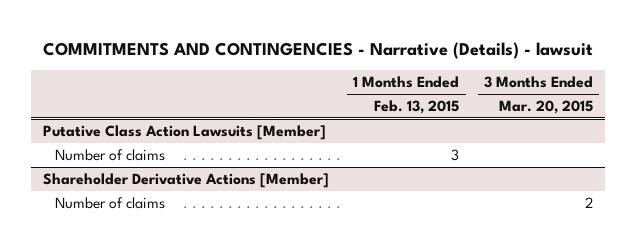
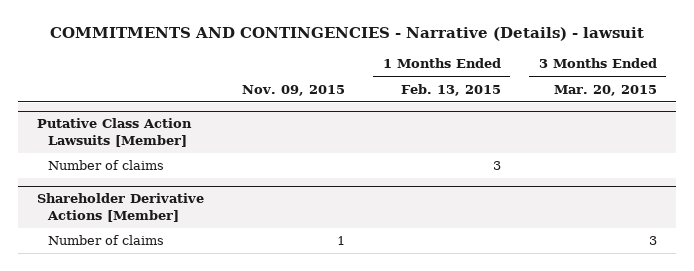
none -> [242,84,346,96] Nov. 09, 2015
[585,197,594,209] 2 -> [648,236,657,246] 3

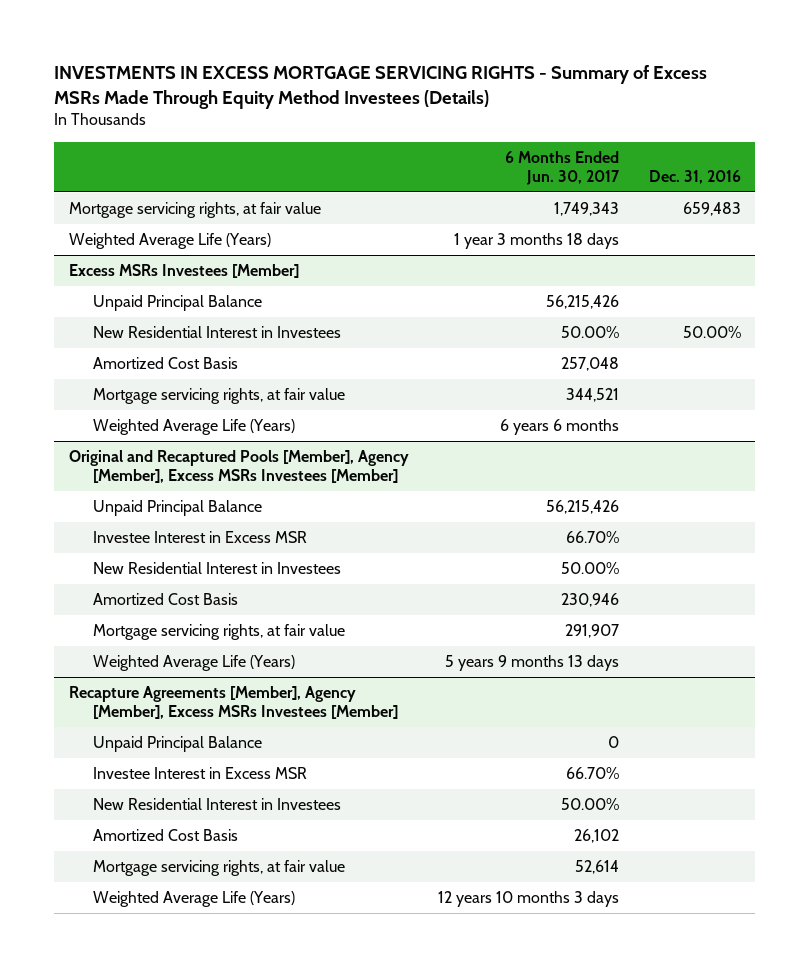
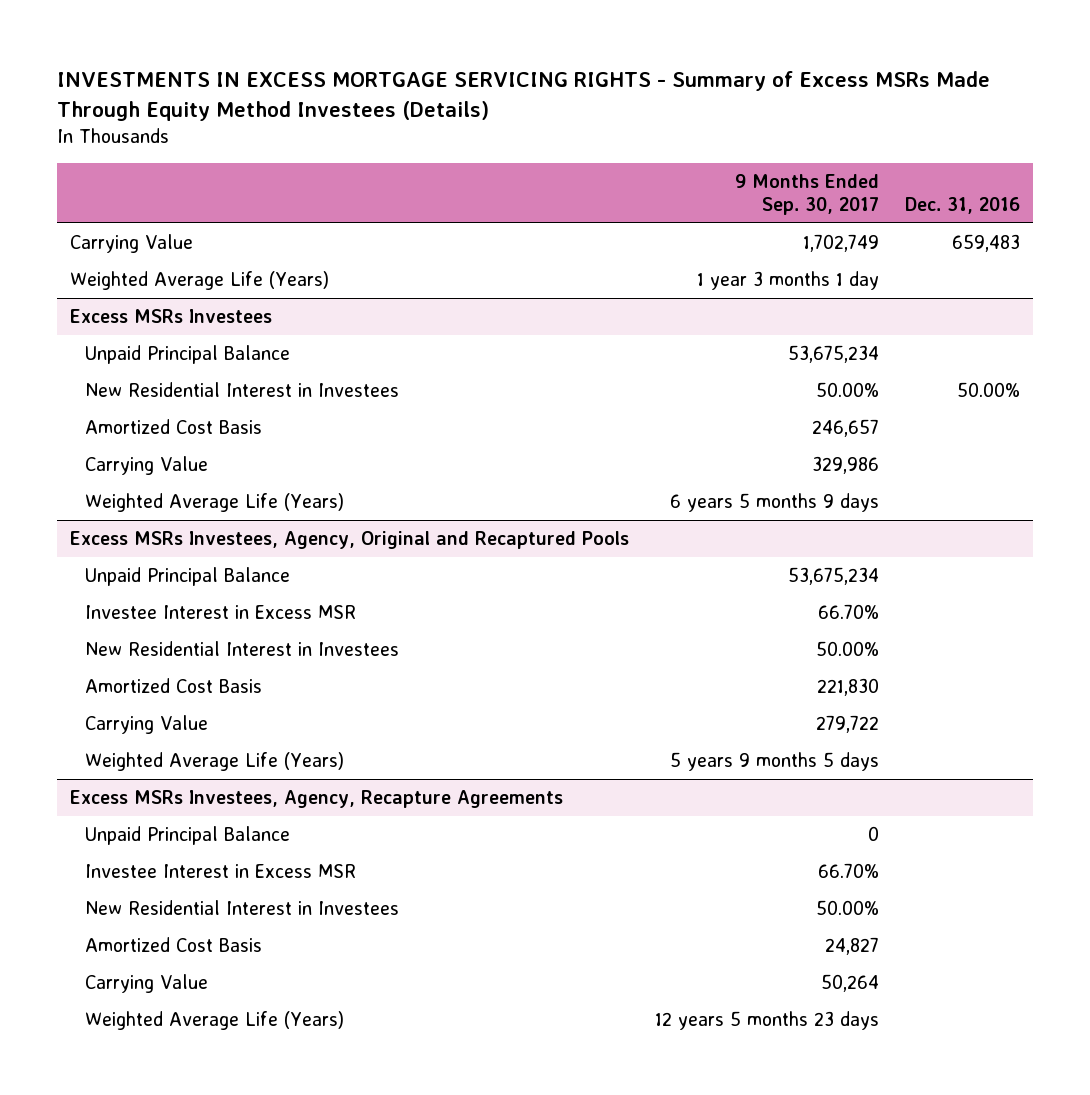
[505,150,621,185] 6 Months Ended Jun. 30, 2017 -> none
none -> [734,173,879,215] 9 Months Ended Sep. 30, 2017
[68,202,321,219] Mortgage servicing rights, at fair value -> [70,233,194,253] Carrying Value
[68,264,299,279] Excess MSRs Investees [Member] -> [70,308,273,323] Excess MSRs Investees
[92,388,345,405] Mortgage servicing rights, at fair value -> [84,455,208,475] Carrying Value
[68,450,409,484] Original and Recaptured Pools [Member], Agency [Member], Excess MSRs Investees [Member] -> [70,530,630,549] Excess MSRs Investees, Agency, Original and Recaptured Pools
[92,624,345,641] Mortgage servicing rights, at fair value -> [84,714,208,734] Carrying Value
[68,686,398,720] Recapture Agreements [Member], Agency [Member], Excess MSRs Investees [Member] -> [70,789,564,808] Excess MSRs Investees, Agency, Recapture Agreements
[92,860,345,877] Mortgage servicing rights, at fair value -> [84,973,208,993] Carrying Value

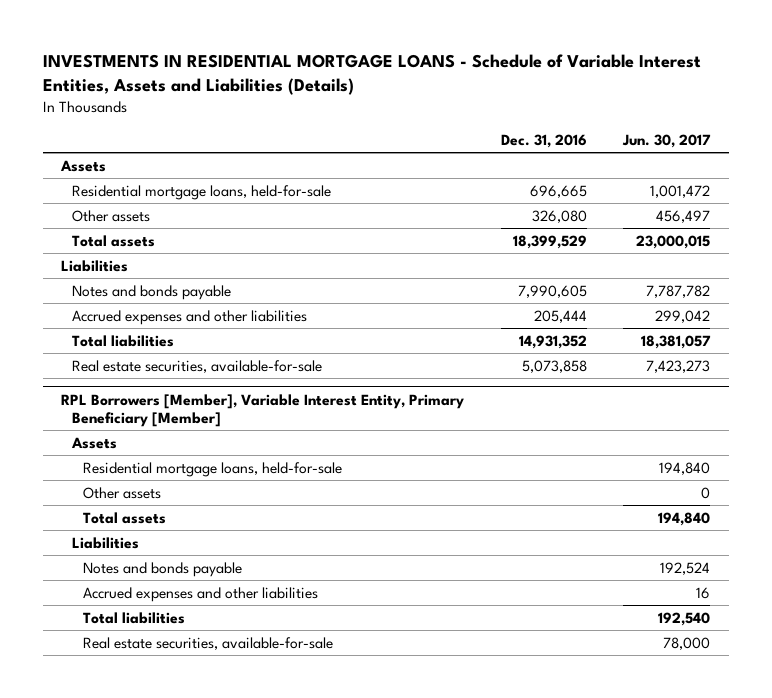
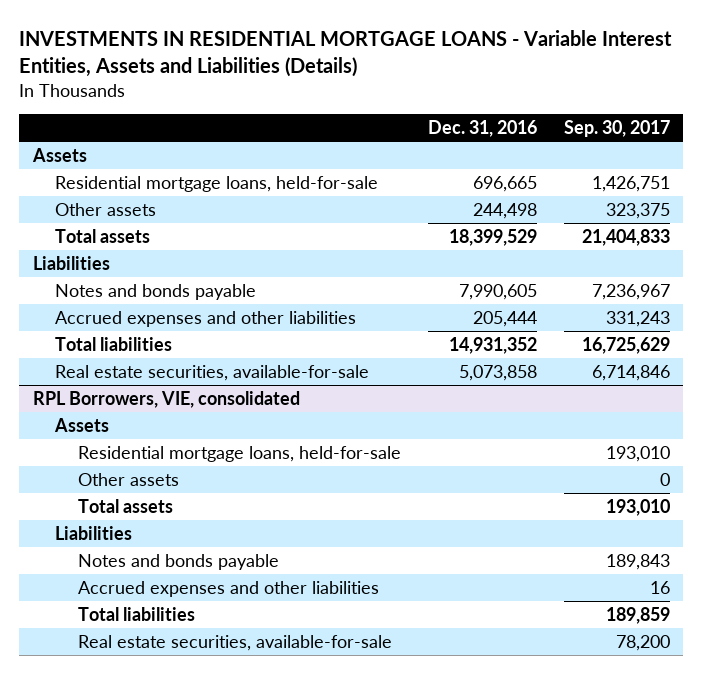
[42,53,701,95] INVESTMENTS IN RESIDENTIAL MORTGAGE LOANS - Schedule of Variable Interest Entities, Assets and Liabilities (Details) -> [19,30,673,78] INVESTMENTS IN RESIDENTIAL MORTGAGE LOANS - Variable Interest Entities, Assets and Liabilities (Details)
[622,133,712,148] Jun. 30, 2017 -> none
none -> [563,120,670,138] Sep. 30, 2017
[531,209,587,223] 326,080 -> [472,202,537,219] 244,498
[61,393,465,427] RPL Borrowers [Member], Variable Interest Entity, Primary Beneficiary [Member] -> none
[71,436,118,449] Assets -> none
[83,461,343,477] Residential mortgage loans, held-for-sale -> none
[83,486,162,499] Other assets -> none
[83,511,167,524] Total assets -> none
[72,536,140,549] Liabilities -> none
[83,561,243,577] Notes and bonds payable -> none
[83,586,319,602] Accrued expenses and other liabilities -> none
[83,611,186,624] Total liabilities -> none
[83,636,334,650] Real estate securities, available-for-sale -> none
none -> [32,390,300,408] RPL Borrowers, VIE, consolidated
none -> [54,417,110,432] Assets
none -> [77,445,401,462] Residential mortgage loans, held-for-sale
none -> [77,472,179,486] Other assets
none -> [77,498,173,513] Total assets
none -> [55,525,133,540] Liabilities
none -> [77,553,279,570] Notes and bonds payable
none -> [77,580,379,597] Accrued expenses and other liabilities
none -> [77,606,195,621] Total liabilities
none -> [77,634,392,651] Real estate securities, available-for-sale

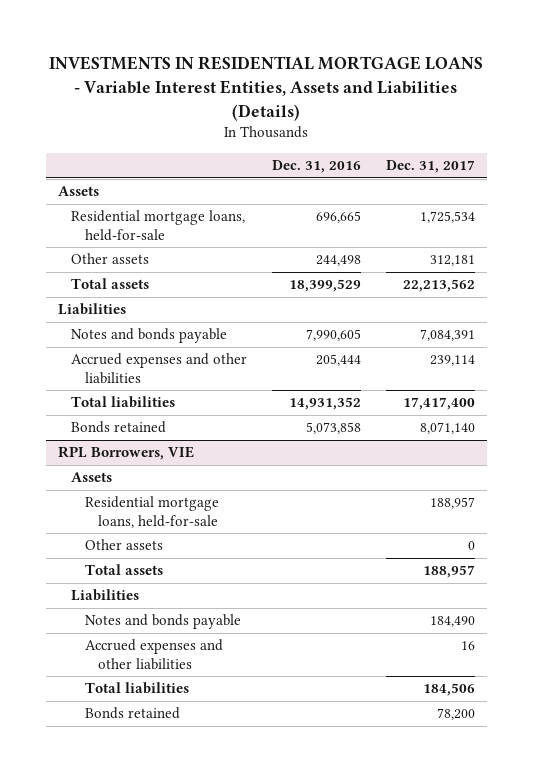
[563,120,670,138] Sep. 30, 2017 -> none
none -> [385,159,475,173] Dec. 31, 2017
[55,364,370,381] Real estate securities, available-for-sale -> [71,421,167,434] Bonds retained
[32,390,300,408] RPL Borrowers, VIE, consolidated -> [58,446,195,461] RPL Borrowers, VIE
[77,634,392,651] Real estate securities, available-for-sale -> [84,707,180,720] Bonds retained

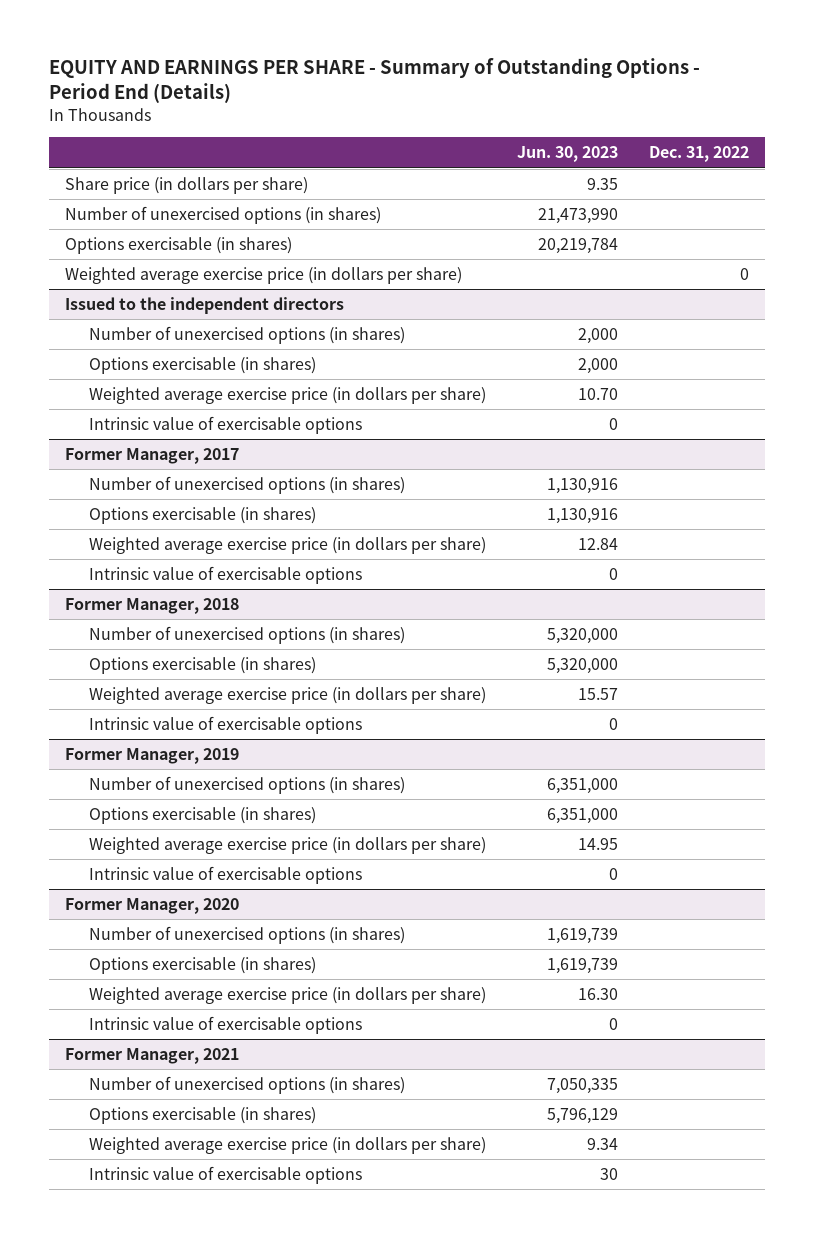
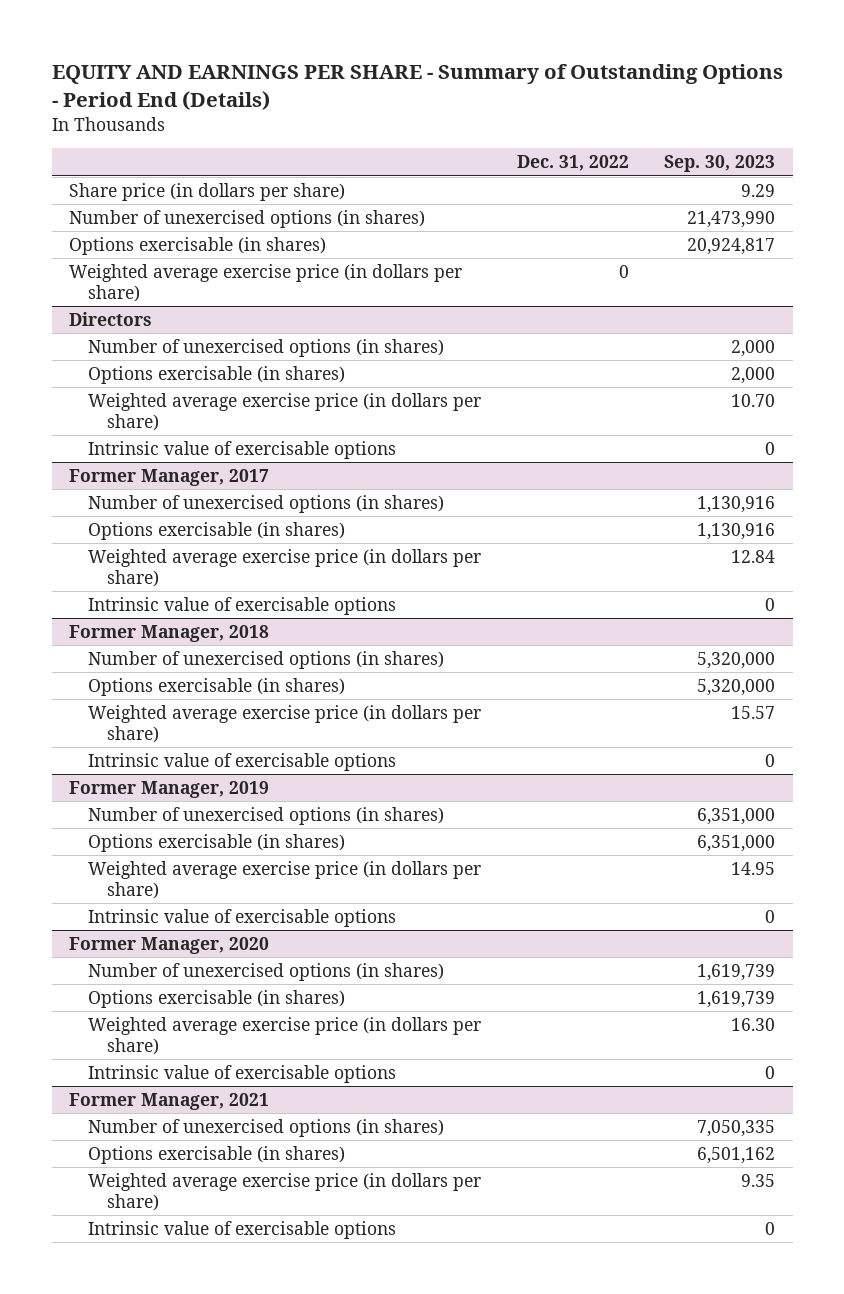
[516,146,618,163] Jun. 30, 2023 -> none
none -> [664,155,776,173] Sep. 30, 2023
[64,296,344,314] Issued to the independent directors -> [69,312,153,327] Directors

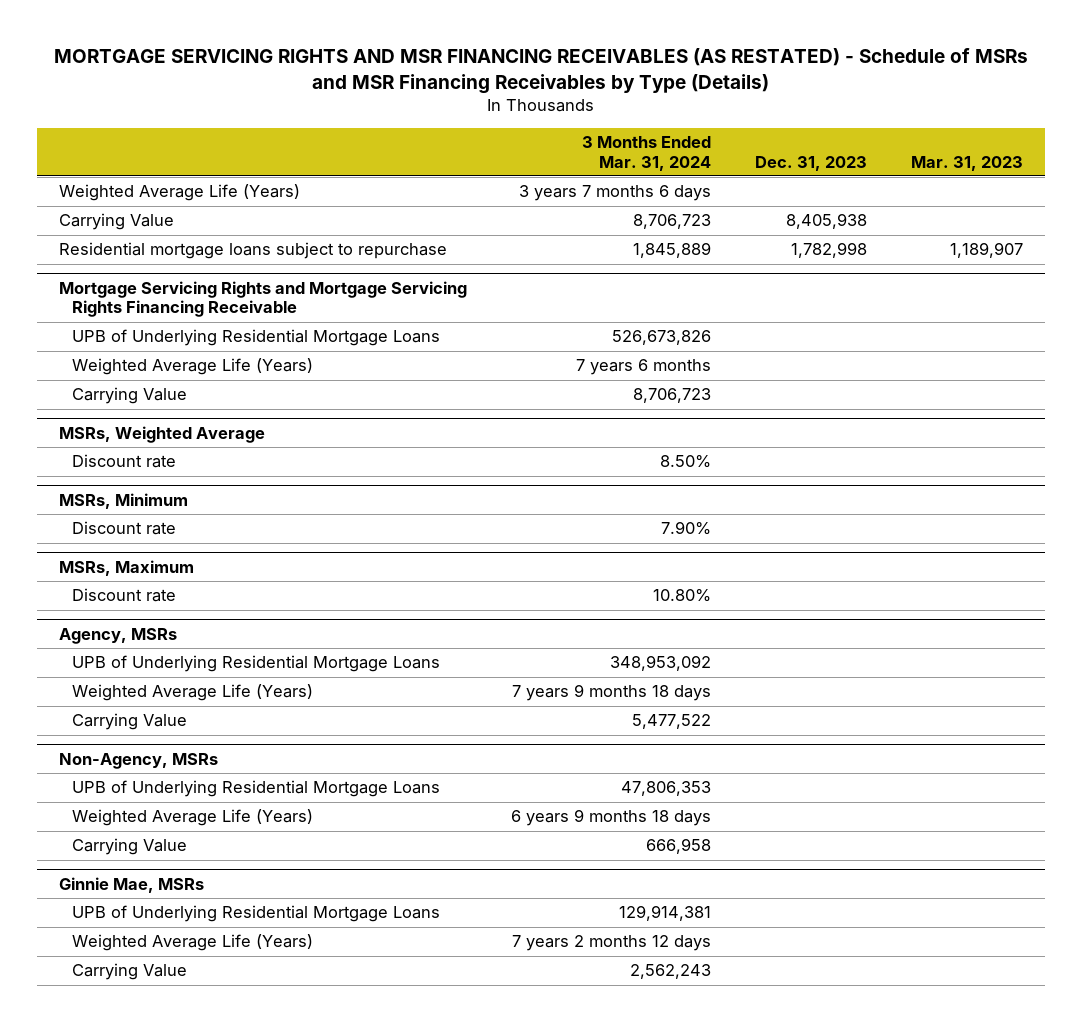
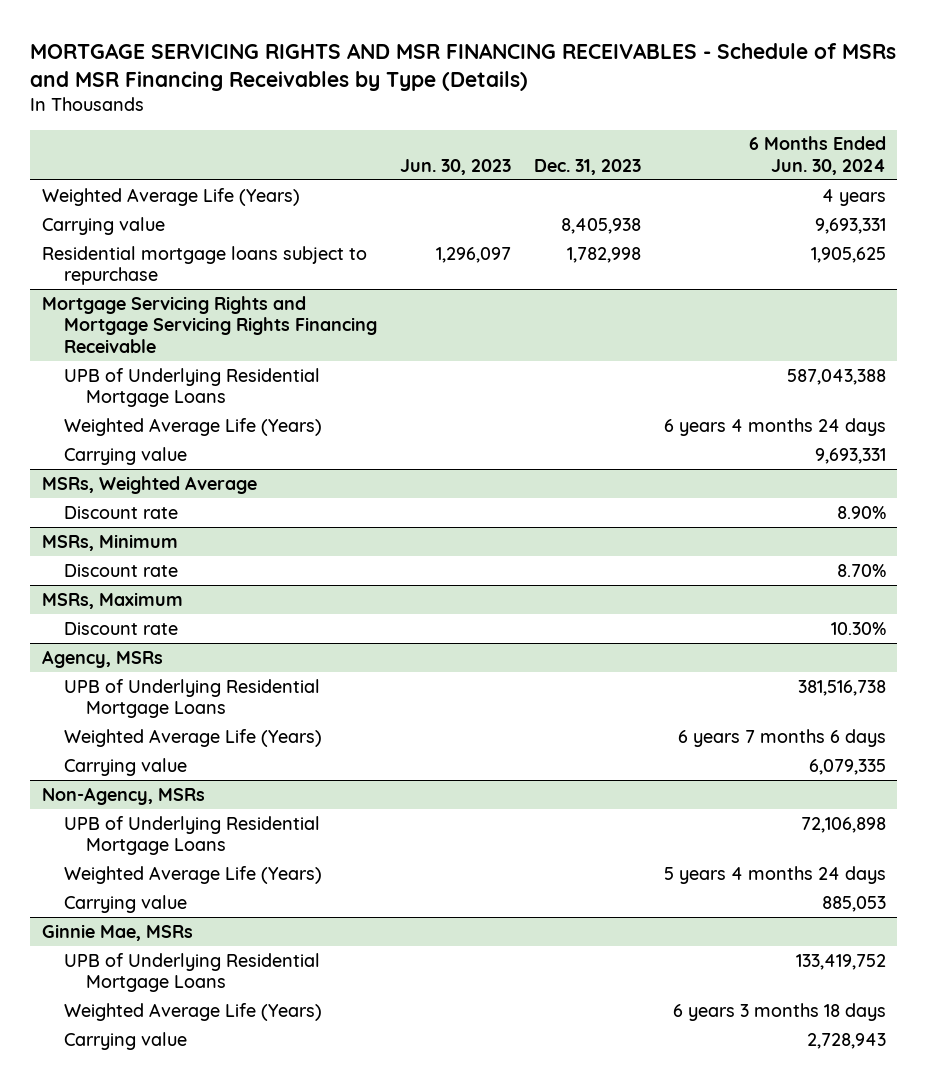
[54,47,1029,94] MORTGAGE SERVICING RIGHTS AND MSR FINANCING RECEIVABLES (AS RESTATED) - Schedule of MSRs and MSR Financing Receivables by Type (Details) -> [30,42,897,91] MORTGAGE SERVICING RIGHTS AND MSR FINANCING RECEIVABLES - Schedule of MSRs and MSR Financing Receivables by Type (Details)
[582,136,712,171] 3 Months Ended Mar. 31, 2024 -> none
[910,155,1023,171] Mar. 31, 2023 -> none
none -> [399,158,511,175] Jun. 30, 2023
none -> [748,136,886,175] 6 Months Ended Jun. 30, 2024
[59,213,175,231] Carrying Value -> [41,216,165,235] Carrying value
[71,387,187,405] Carrying Value -> [63,446,187,465] Carrying value
[71,713,187,731] Carrying Value -> [63,757,187,776] Carrying value
[71,838,187,856] Carrying Value -> [63,894,187,913] Carrying value
[71,963,187,981] Carrying Value -> [63,1031,187,1050] Carrying value

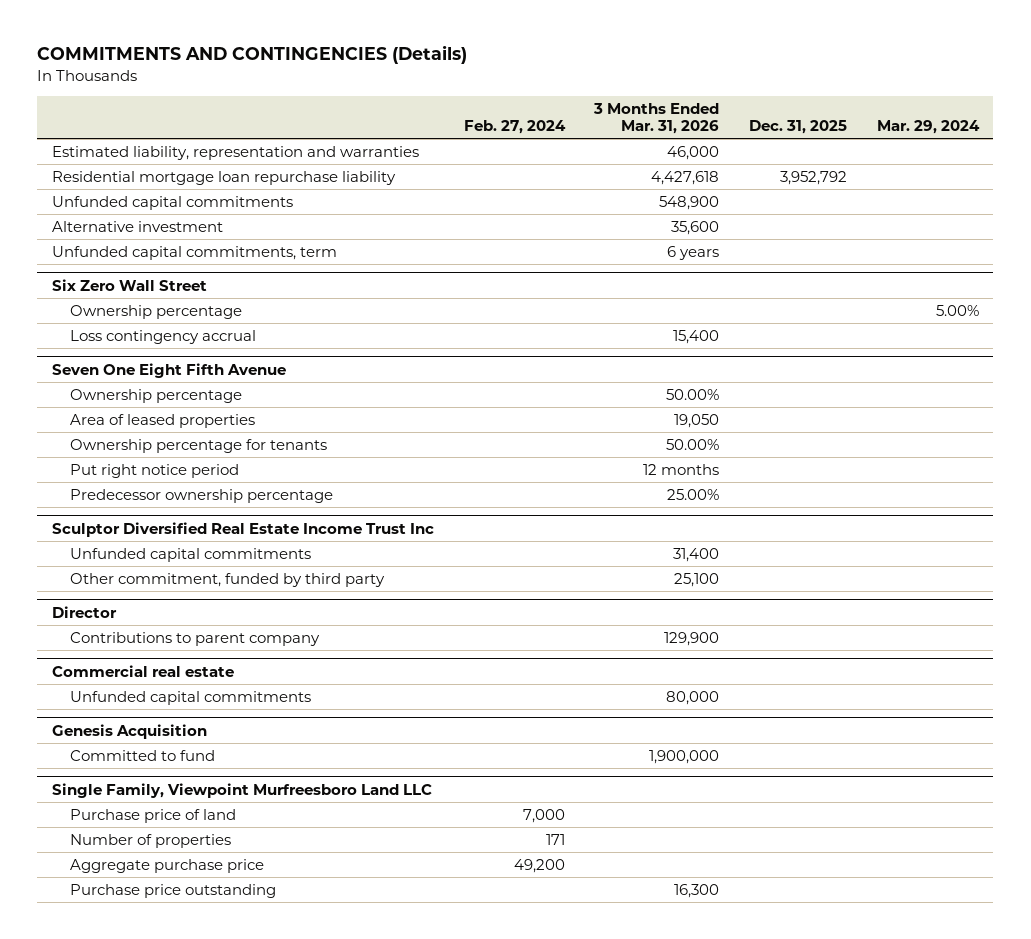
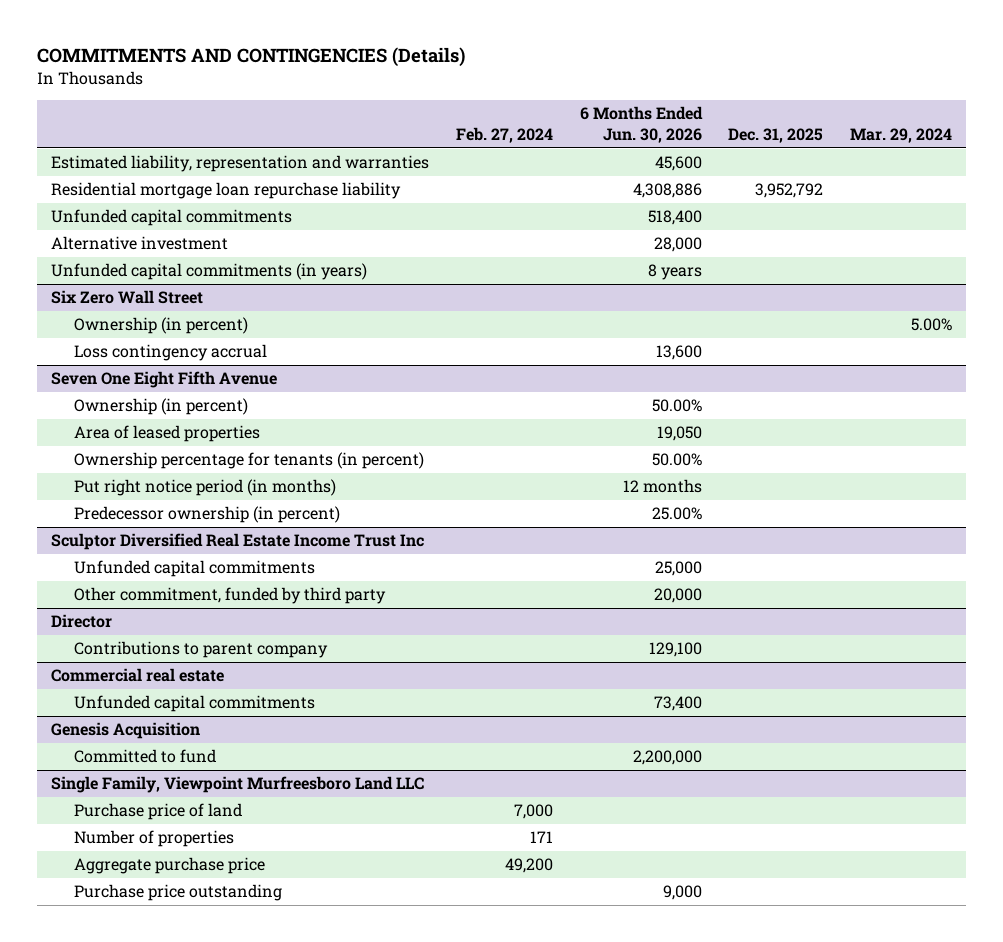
[593,102,720,135] 3 Months Ended Mar. 31, 2026 -> none
none -> [579,106,703,144] 6 Months Ended Jun. 30, 2026
[51,245,337,260] Unfunded capital commitments, term -> [50,263,367,281] Unfunded capital commitments (in years)
[69,304,242,319] Ownership percentage -> [74,317,249,335] Ownership (in percent)
[69,388,242,403] Ownership percentage -> [74,398,249,416] Ownership (in percent)
[69,438,327,453] Ownership percentage for tenants -> [74,452,425,470] Ownership percentage for tenants (in percent)
[69,463,239,478] Put right notice period -> [74,479,337,497] Put right notice period (in months)
[69,488,333,503] Predecessor ownership percentage -> [74,506,341,524] Predecessor ownership (in percent)

